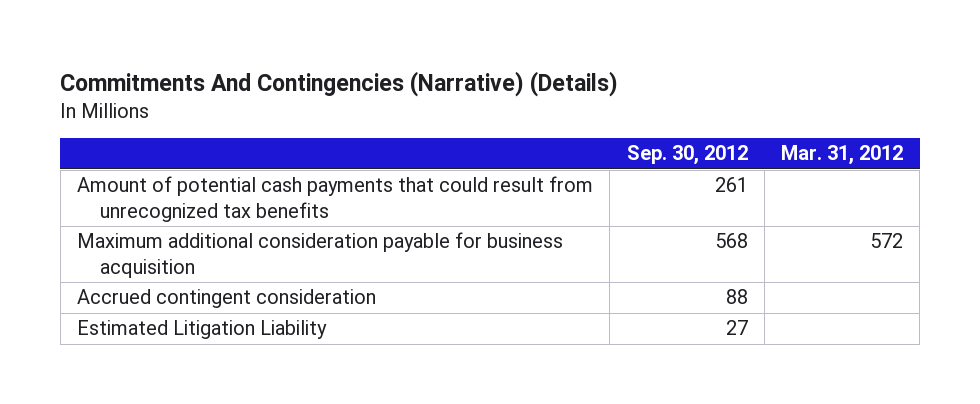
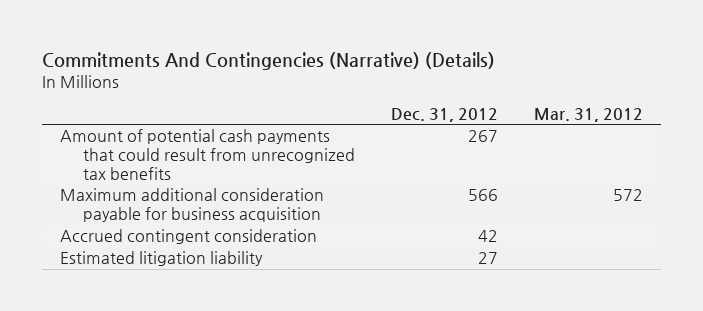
[626,145,748,166] Sep. 30, 2012 -> none
none -> [390,107,498,122] Dec. 31, 2012
[77,320,328,340] Estimated Litigation Liability -> [60,251,264,267] Estimated litigation liability

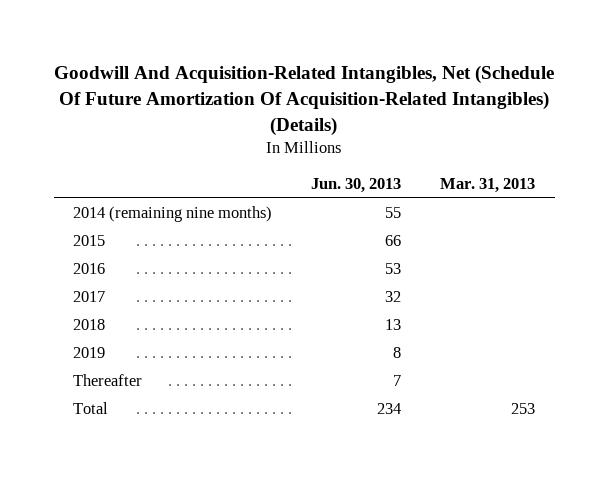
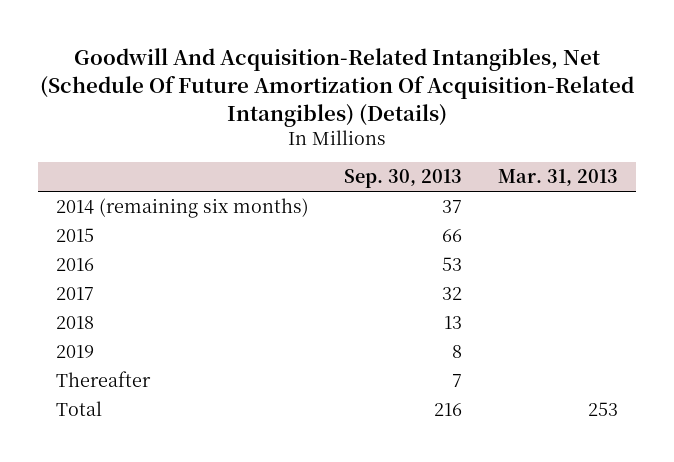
[311,178,402,194] Jun. 30, 2013 -> none
none -> [344,169,463,189] Sep. 30, 2013
[73,206,273,223] 2014 (remaining nine months) -> [55,197,309,218] 2014 (remaining six months)

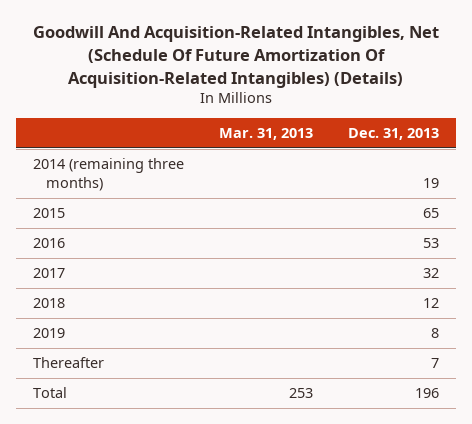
[344,169,463,189] Sep. 30, 2013 -> none
none -> [347,127,439,140] Dec. 31, 2013
[55,197,309,218] 2014 (remaining six months) -> [33,158,185,192] 2014 (remaining three months)

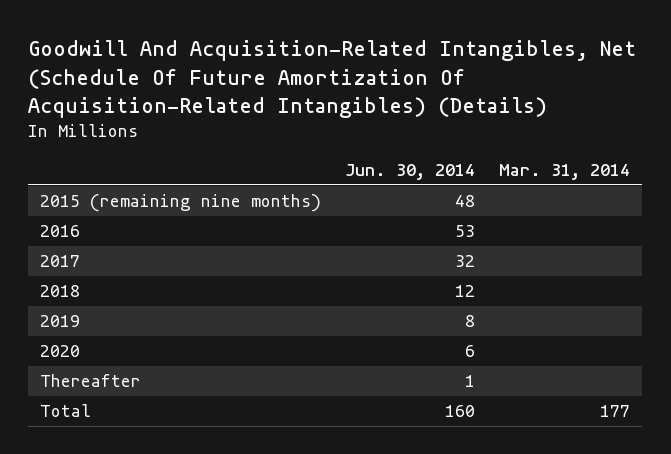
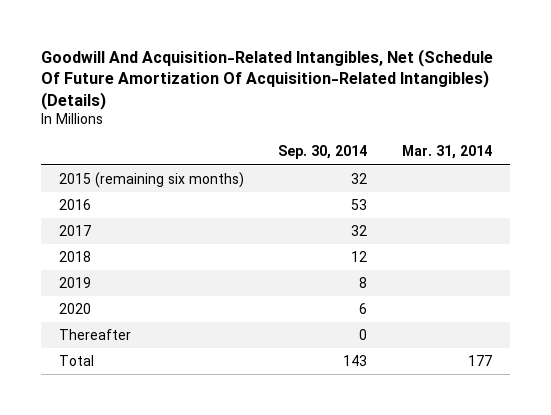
[345,164,476,181] Jun. 30, 2014 -> none
none -> [278,145,368,160] Sep. 30, 2014
[40,194,322,213] 2015 (remaining nine months) -> [58,172,244,189] 2015 (remaining six months)

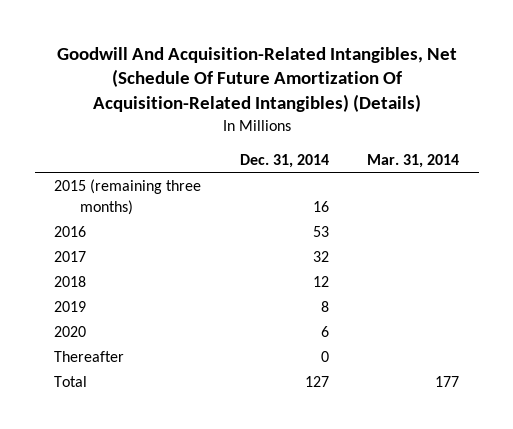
[278,145,368,160] Sep. 30, 2014 -> none
none -> [239,153,329,168] Dec. 31, 2014
[58,172,244,189] 2015 (remaining six months) -> [54,178,202,215] 2015 (remaining three months)

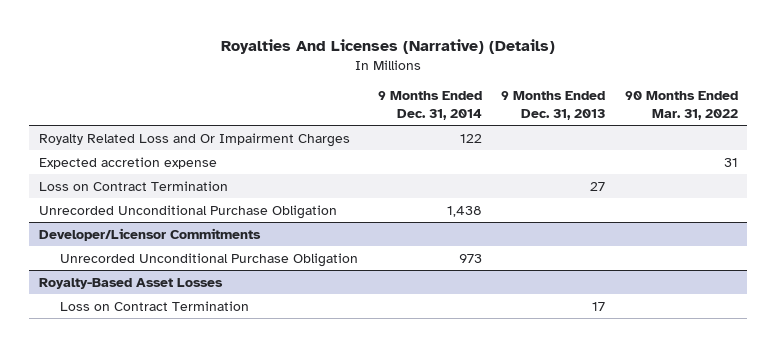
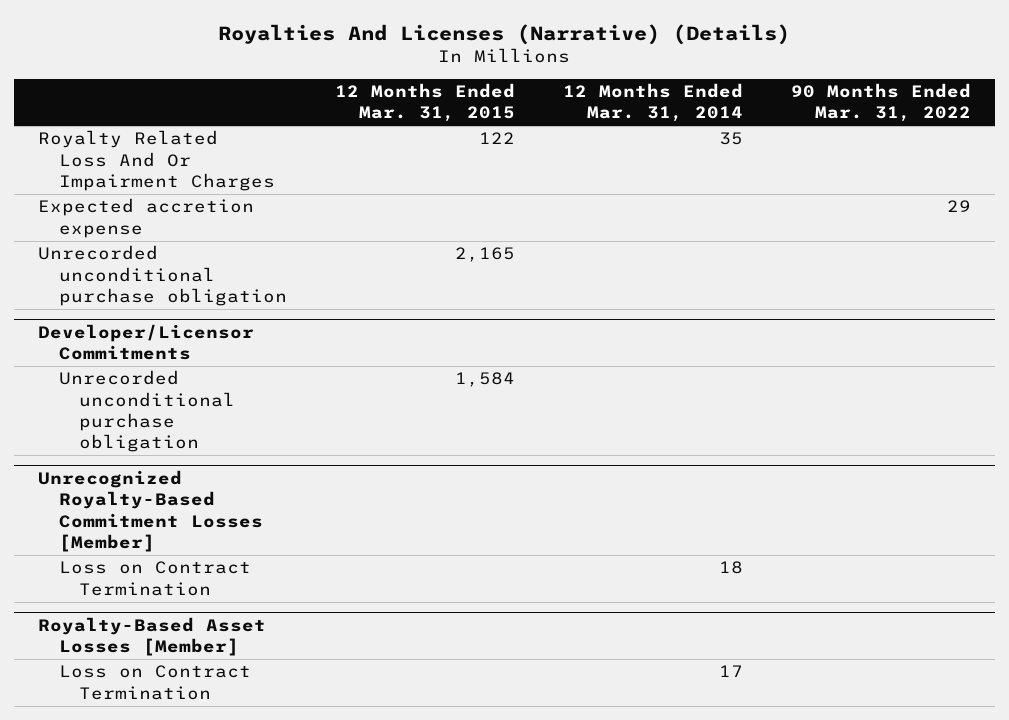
[377,91,482,120] 9 Months Ended Dec. 31, 2014 -> none
[501,91,606,120] 9 Months Ended Dec. 31, 2013 -> none
none -> [334,83,515,123] 12 Months Ended Mar. 31, 2015
none -> [562,83,743,123] 12 Months Ended Mar. 31, 2014
[39,180,229,191] Loss on Contract Termination -> none
[39,132,351,147] Royalty Related Loss and Or Impairment Charges -> [37,130,275,191] Royalty Related Loss And Or Impairment Charges
[723,157,738,167] 31 -> [946,200,971,213] 29
[39,204,338,219] Unrecorded Unconditional Purchase Obligation -> [37,245,287,306] Unrecorded unconditional purchase obligation
[60,252,359,267] Unrecorded Unconditional Purchase Obligation -> [58,370,236,453] Unrecorded unconditional purchase obligation
none -> [37,470,263,552] Unrecognized Royalty-Based Commitment Losses [Member]
none -> [58,561,251,596] Loss on Contract Termination
[39,277,224,289] Royalty-Based Asset Losses -> [37,617,266,657] Royalty-Based Asset Losses [Member]

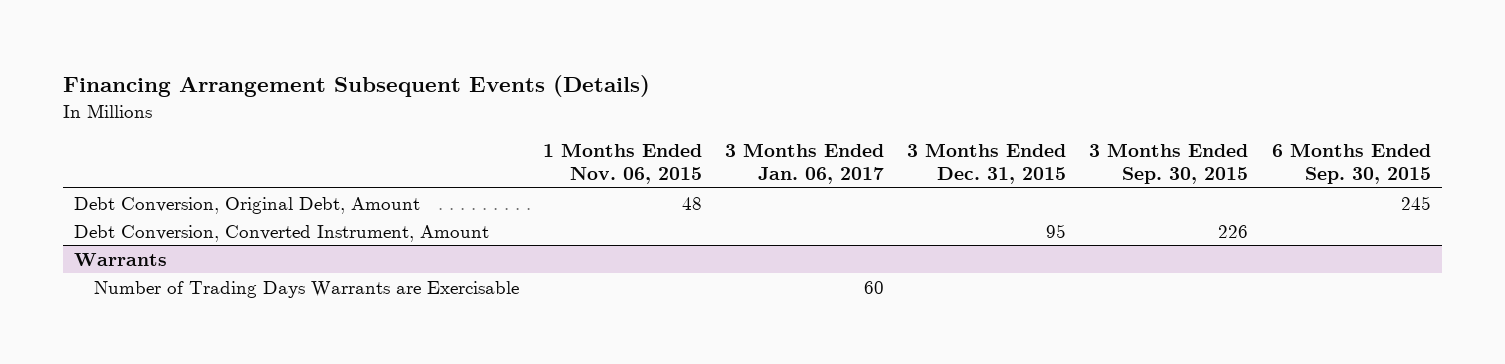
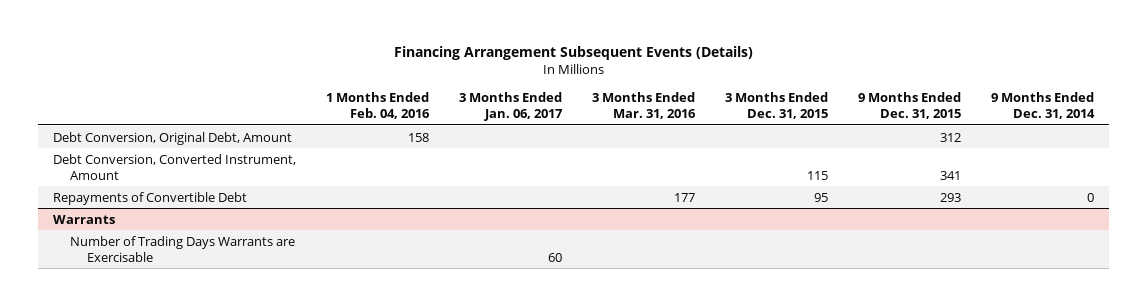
[542,143,702,184] 1 Months Ended Nov. 06, 2015 -> none
[1089,143,1249,184] 3 Months Ended Sep. 30, 2015 -> none
[1271,143,1431,184] 6 Months Ended Sep. 30, 2015 -> none
none -> [325,91,430,119] 1 Months Ended Feb. 04, 2016
none -> [592,91,697,119] 3 Months Ended Mar. 31, 2016
none -> [858,91,962,119] 9 Months Ended Dec. 31, 2015
none -> [991,91,1096,119] 9 Months Ended Dec. 31, 2014
[1046,223,1067,238] 95 -> [807,170,829,180] 115
none -> [52,191,247,205] Repayments of Convertible Debt

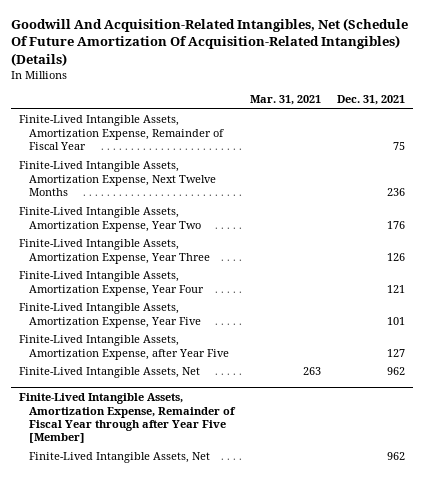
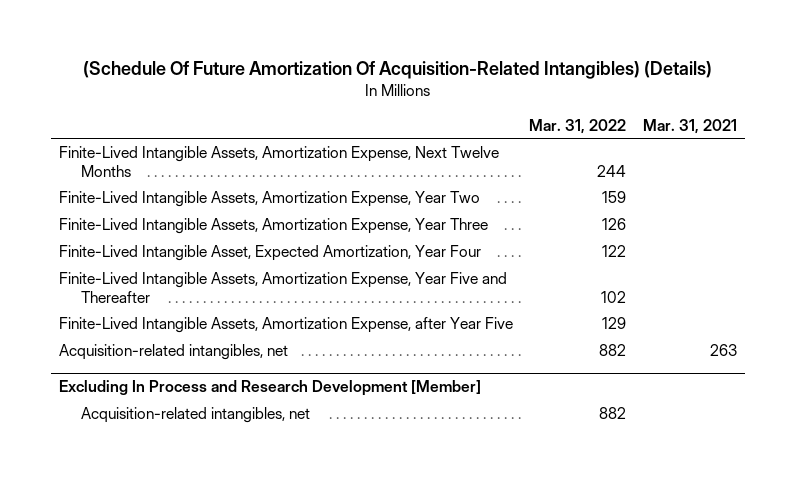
[11,17,409,66] Goodwill And Acquisition-Related Intangibles, Net (Schedule Of Future Amortization Of Acquisition-Related Intangibles) (Details) -> [82,60,712,79] (Schedule Of Future Amortization Of Acquisition-Related Intangibles) (Details)
[336,95,405,106] Dec. 31, 2021 -> none
none -> [529,118,627,134] Mar. 31, 2022
[19,115,225,151] Finite-Lived Intangible Assets, Amortization Expense, Remainder of Fiscal Year -> none
[19,271,205,296] Finite-Lived Intangible Assets, Amortization Expense, Year Four -> [58,245,481,262] Finite-Lived Intangible Asset, Expected Amortization, Year Four
[19,303,202,328] Finite-Lived Intangible Assets, Amortization Expense, Year Five -> [58,272,507,303] Finite-Lived Intangible Assets, Amortization Expense, Year Five and Thereafter
[19,393,237,444] Finite-Lived Intangible Assets, Amortization Expense, Remainder of Fiscal Year through after Year Five [Member] -> none
[29,452,211,464] Finite-Lived Intangible Assets, Net -> none
[19,367,201,379] Finite-Lived Intangible Assets, Net -> [58,344,288,361] Acquisition-related intangibles, net
none -> [58,380,481,397] Excluding In Process and Research Development [Member]
none -> [81,407,311,424] Acquisition-related intangibles, net

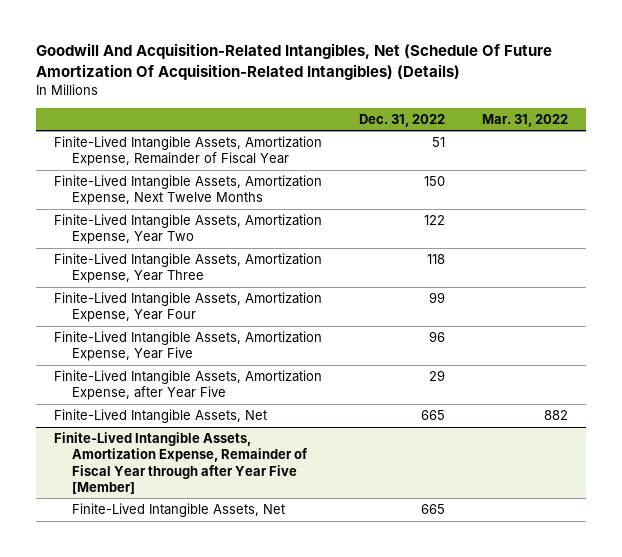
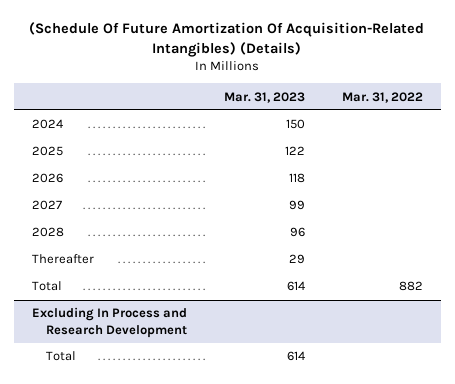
[36,43,553,80] Goodwill And Acquisition-Related Intangibles, Net (Schedule Of Future Amortization Of Acquisition-Related Intangibles) (Details) -> [29,22,425,58] (Schedule Of Future Amortization Of Acquisition-Related Intangibles) (Details)
[359,113,446,127] Dec. 31, 2022 -> none
none -> [223,91,305,103] Mar. 31, 2023
[54,136,323,167] Finite-Lived Intangible Assets, Amortization Expense, Remainder of Fiscal Year -> none
[54,432,308,494] Finite-Lived Intangible Assets, Amortization Expense, Remainder of Fiscal Year through after Year Five [Member] -> none
[71,503,285,518] Finite-Lived Intangible Assets, Net -> none
[54,175,323,206] Finite-Lived Intangible Assets, Amortization Expense, Next Twelve Months -> [32,119,64,130] 2024
[54,214,323,245] Finite-Lived Intangible Assets, Amortization Expense, Year Two -> [32,146,64,157] 2025
[54,253,323,284] Finite-Lived Intangible Assets, Amortization Expense, Year Three -> [32,173,64,184] 2026
[54,292,323,323] Finite-Lived Intangible Assets, Amortization Expense, Year Four -> [32,200,63,211] 2027
[54,331,323,362] Finite-Lived Intangible Assets, Amortization Expense, Year Five -> [32,227,65,238] 2028
[54,370,323,401] Finite-Lived Intangible Assets, Amortization Expense, after Year Five -> [32,254,95,265] Thereafter
[54,409,268,424] Finite-Lived Intangible Assets, Net -> [32,281,63,292] Total
none -> [32,307,188,338] Excluding In Process and Research Development
none -> [45,351,76,362] Total

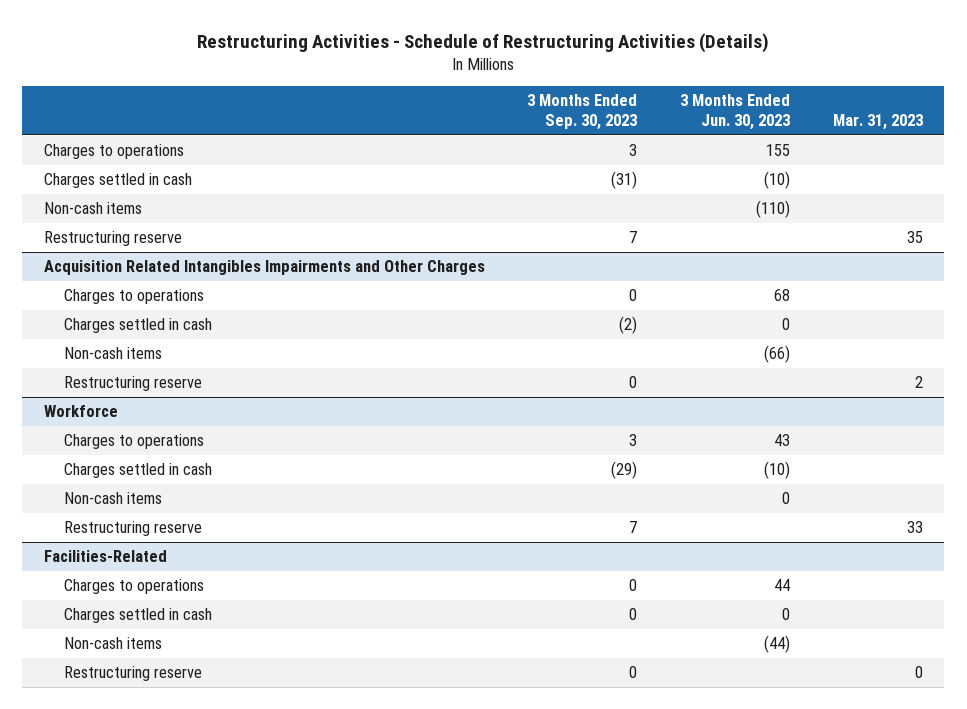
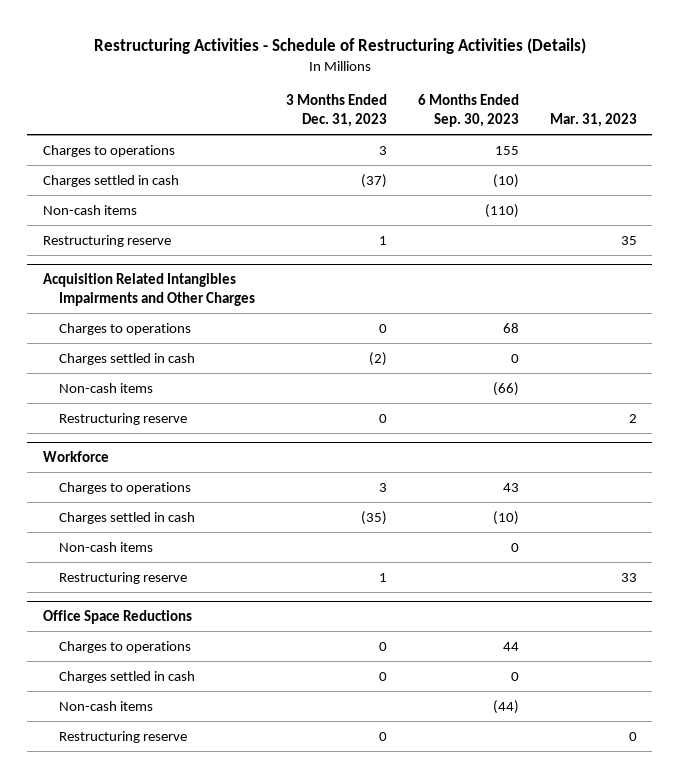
[527,94,638,130] 3 Months Ended Sep. 30, 2023 -> none
[680,94,791,130] 3 Months Ended Jun. 30, 2023 -> none
none -> [286,94,388,128] 3 Months Ended Dec. 31, 2023
none -> [417,94,519,128] 6 Months Ended Sep. 30, 2023
[43,550,167,563] Facilities-Related -> [42,610,192,625] Office Space Reductions

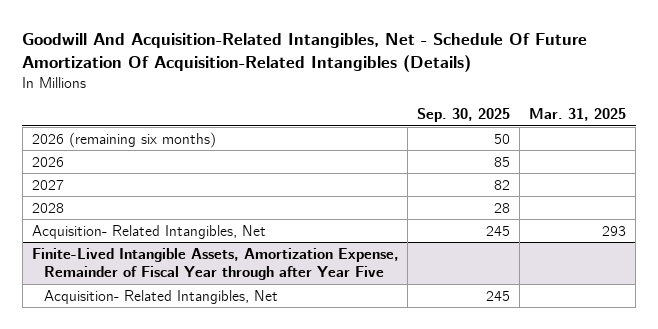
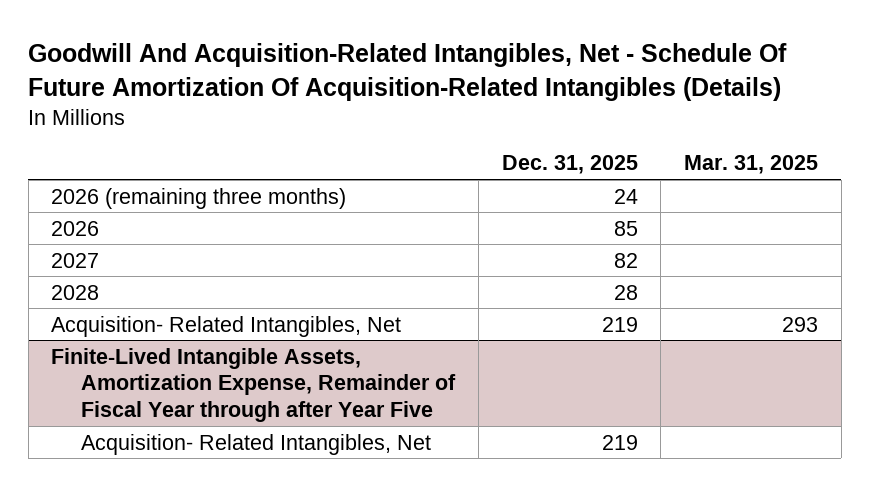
[417,108,511,123] Sep. 30, 2025 -> none
none -> [501,155,638,175] Dec. 31, 2025
[31,131,216,148] 2026 (remaining six months) -> [51,187,347,209] 2026 (remaining three months)

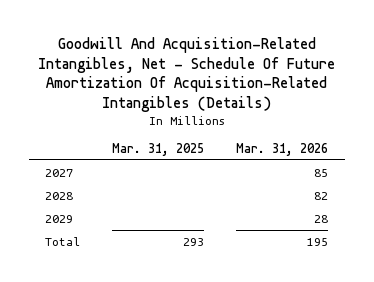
[501,155,638,175] Dec. 31, 2025 -> none
none -> [236,142,329,156] Mar. 31, 2026
[51,187,347,209] 2026 (remaining three months) -> none
[51,220,100,236] 2026 -> none
[51,347,457,422] Finite-Lived Intangible Assets, Amortization Expense, Remainder of Fiscal Year through after Year Five -> none
[81,433,432,455] Acquisition- Related Intangibles, Net -> none
none -> [45,214,74,223] 2029
[51,315,402,337] Acquisition- Related Intangibles, Net -> [45,236,81,246] Total

